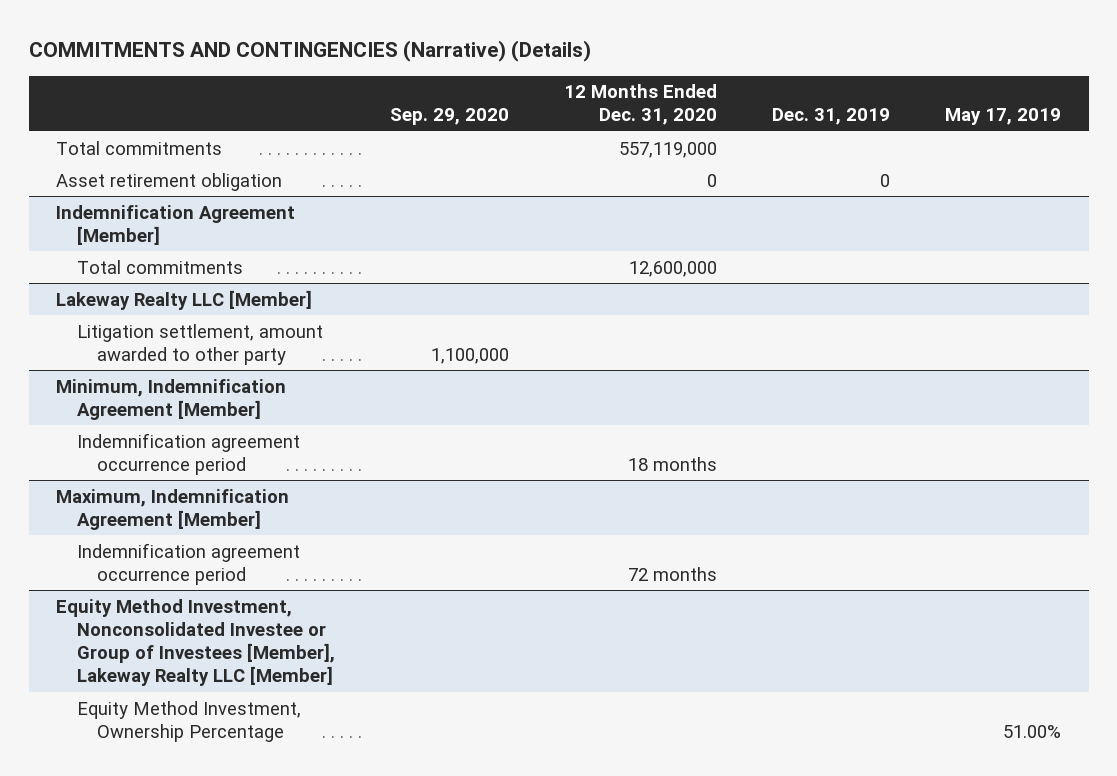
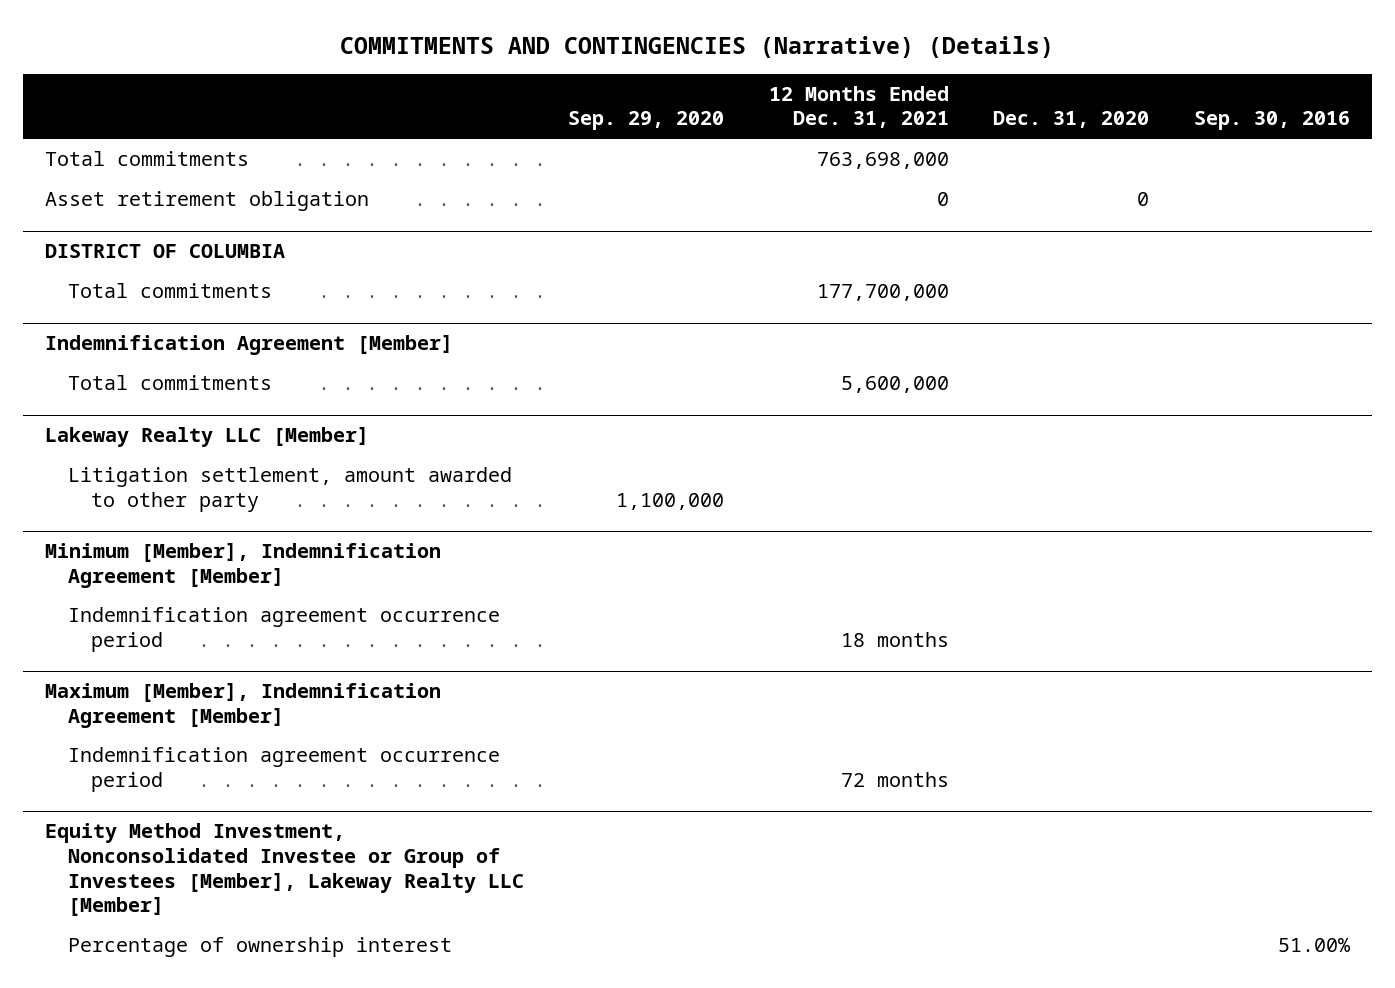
[563,84,717,126] 12 Months Ended Dec. 31, 2020 -> none
[771,108,890,126] Dec. 31, 2019 -> none
[944,108,1061,126] May 17, 2019 -> none
none -> [768,85,949,129] 12 Months Ended Dec. 31, 2021
none -> [993,111,1150,129] Dec. 31, 2020
none -> [1193,111,1350,131] Sep. 30, 2016
none -> [44,244,285,259] DISTRICT OF COLUMBIA
none -> [68,283,273,299] Total commitments
[56,378,287,420] Minimum, Indemnification Agreement [Member] -> [44,543,441,588] Minimum [Member], Indemnification Agreement [Member]
[56,488,290,530] Maximum, Indemnification Agreement [Member] -> [44,683,441,728] Maximum [Member], Indemnification Agreement [Member]
[76,700,301,742] Equity Method Investment, Ownership Percentage -> [68,937,453,958] Percentage of ownership interest

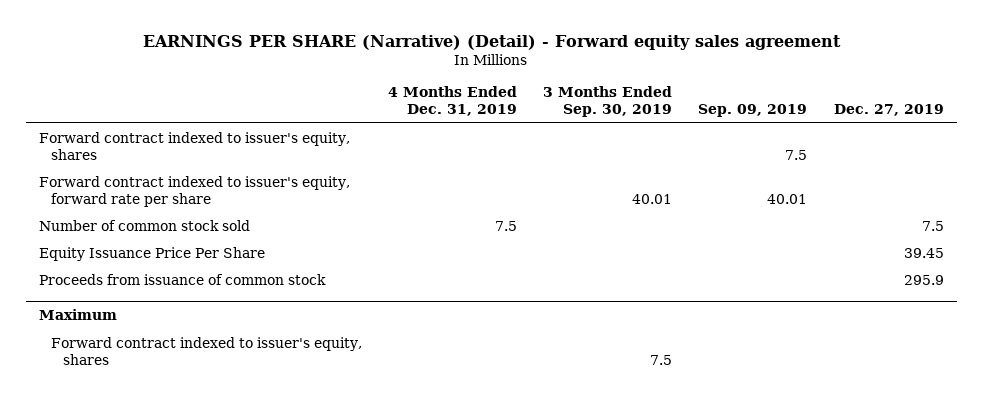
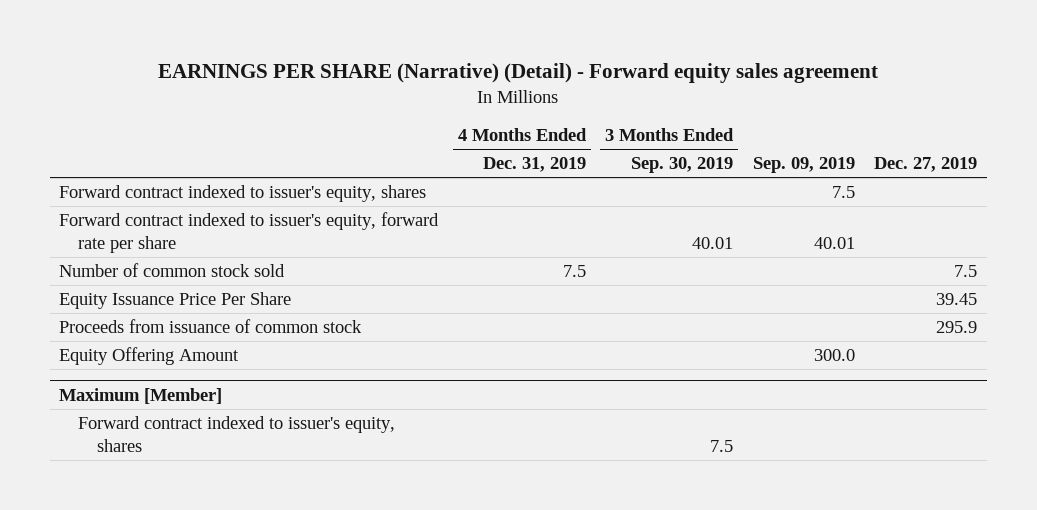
none -> [59,347,240,366] Equity Offering Amount
[39,309,118,321] Maximum -> [59,387,223,404] Maximum [Member]

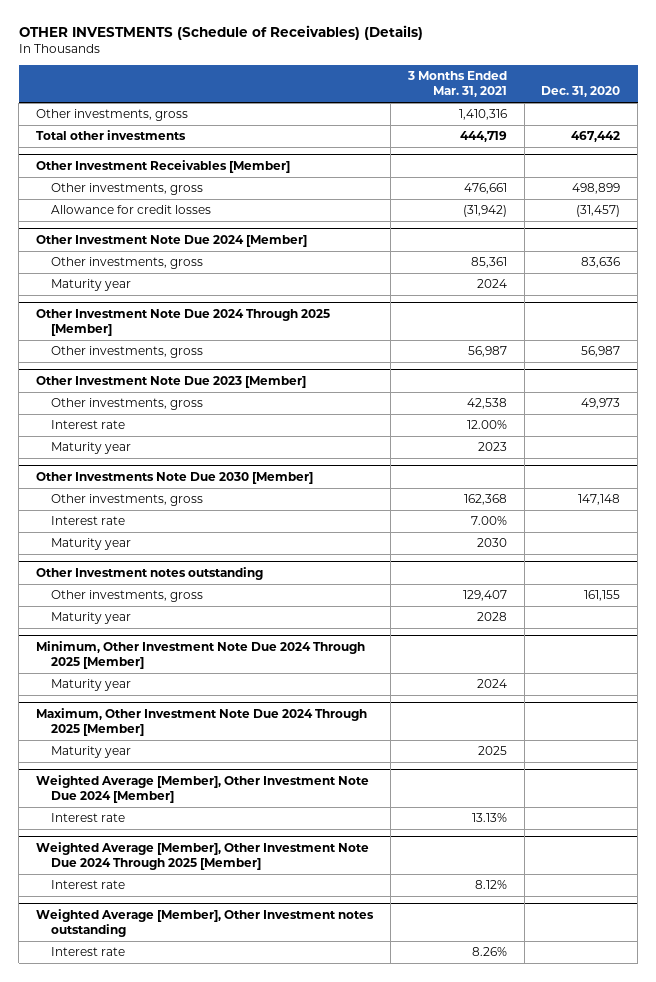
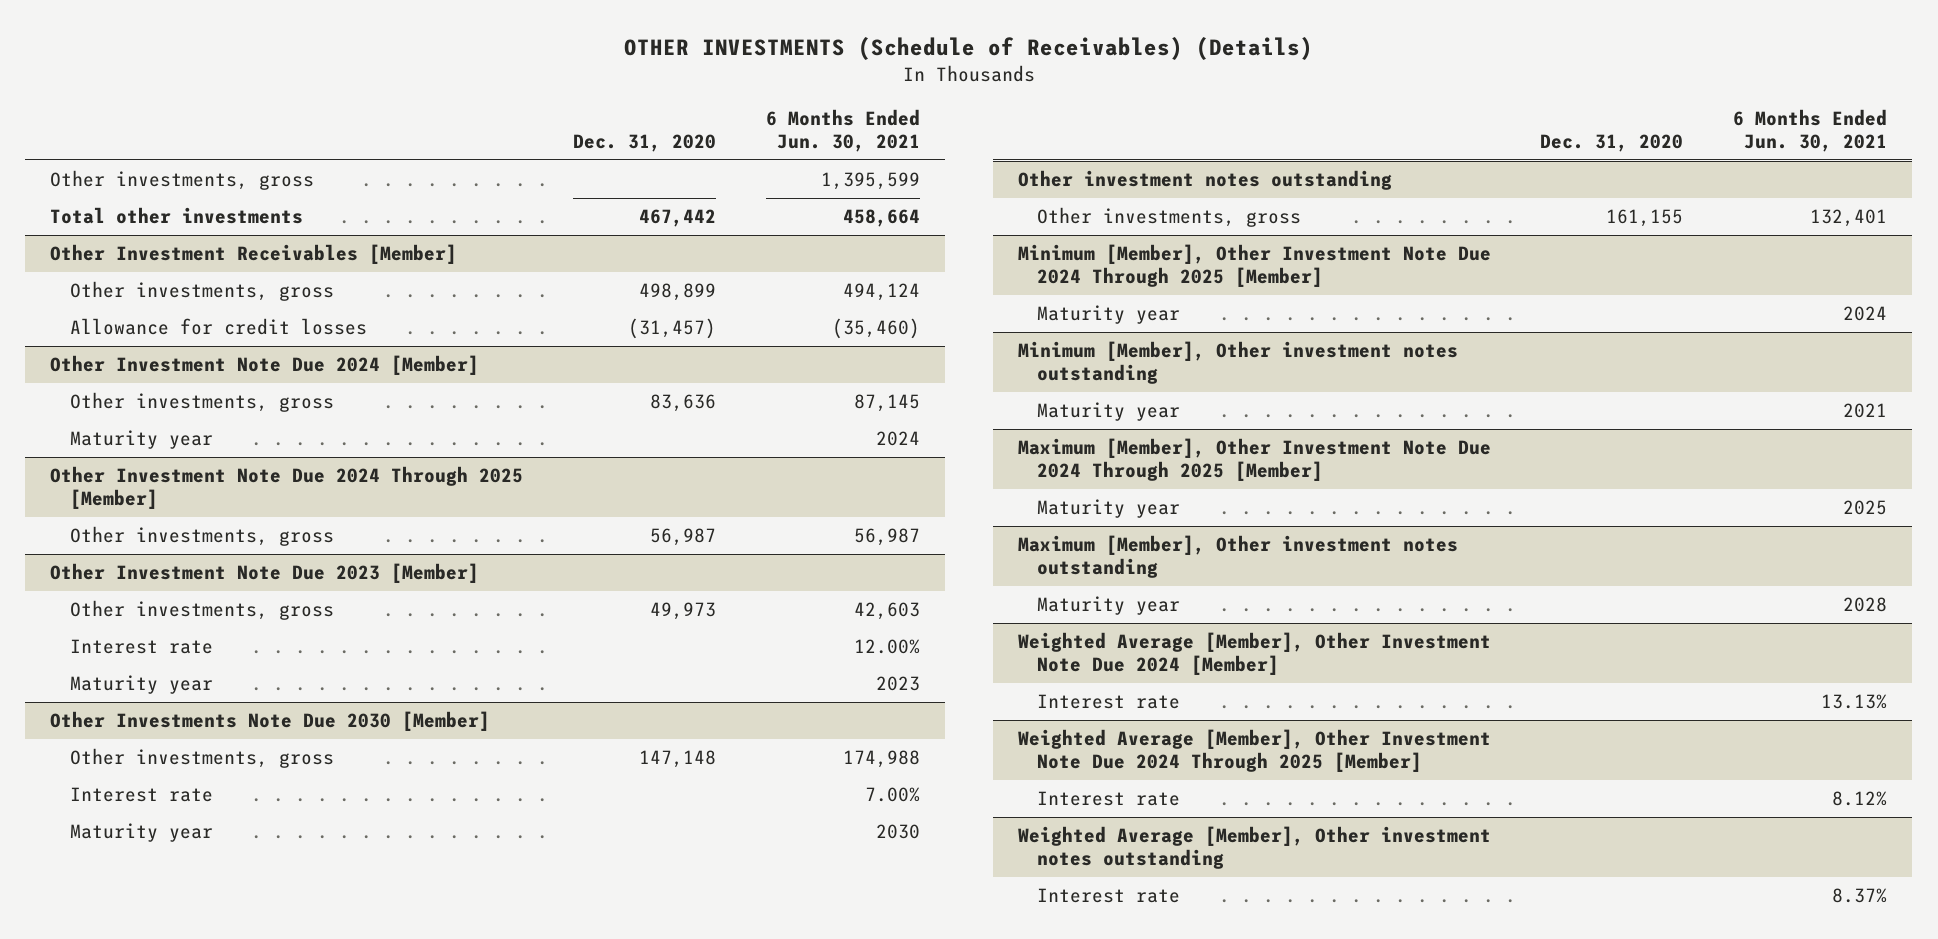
[406,71,507,98] 3 Months Ended Mar. 31, 2021 -> none
none -> [766,108,921,152] 6 Months Ended Jun. 30, 2021
[35,566,263,580] Other Investment notes outstanding -> [1017,170,1392,191] Other investment notes outstanding
[51,612,132,625] Maturity year -> none
[35,640,365,670] Minimum, Other Investment Note Due 2024 Through 2025 [Member] -> [1017,244,1491,288] Minimum [Member], Other Investment Note Due 2024 Through 2025 [Member]
none -> [1017,341,1458,385] Minimum [Member], Other investment notes outstanding
none -> [1037,402,1181,422] Maturity year
[35,707,367,737] Maximum, Other Investment Note Due 2024 Through 2025 [Member] -> [1017,438,1491,482] Maximum [Member], Other Investment Note Due 2024 Through 2025 [Member]
none -> [1017,535,1458,579] Maximum [Member], Other investment notes outstanding
none -> [1037,596,1181,616] Maturity year
[35,908,374,938] Weighted Average [Member], Other Investment notes outstanding -> [1017,826,1491,870] Weighted Average [Member], Other investment notes outstanding

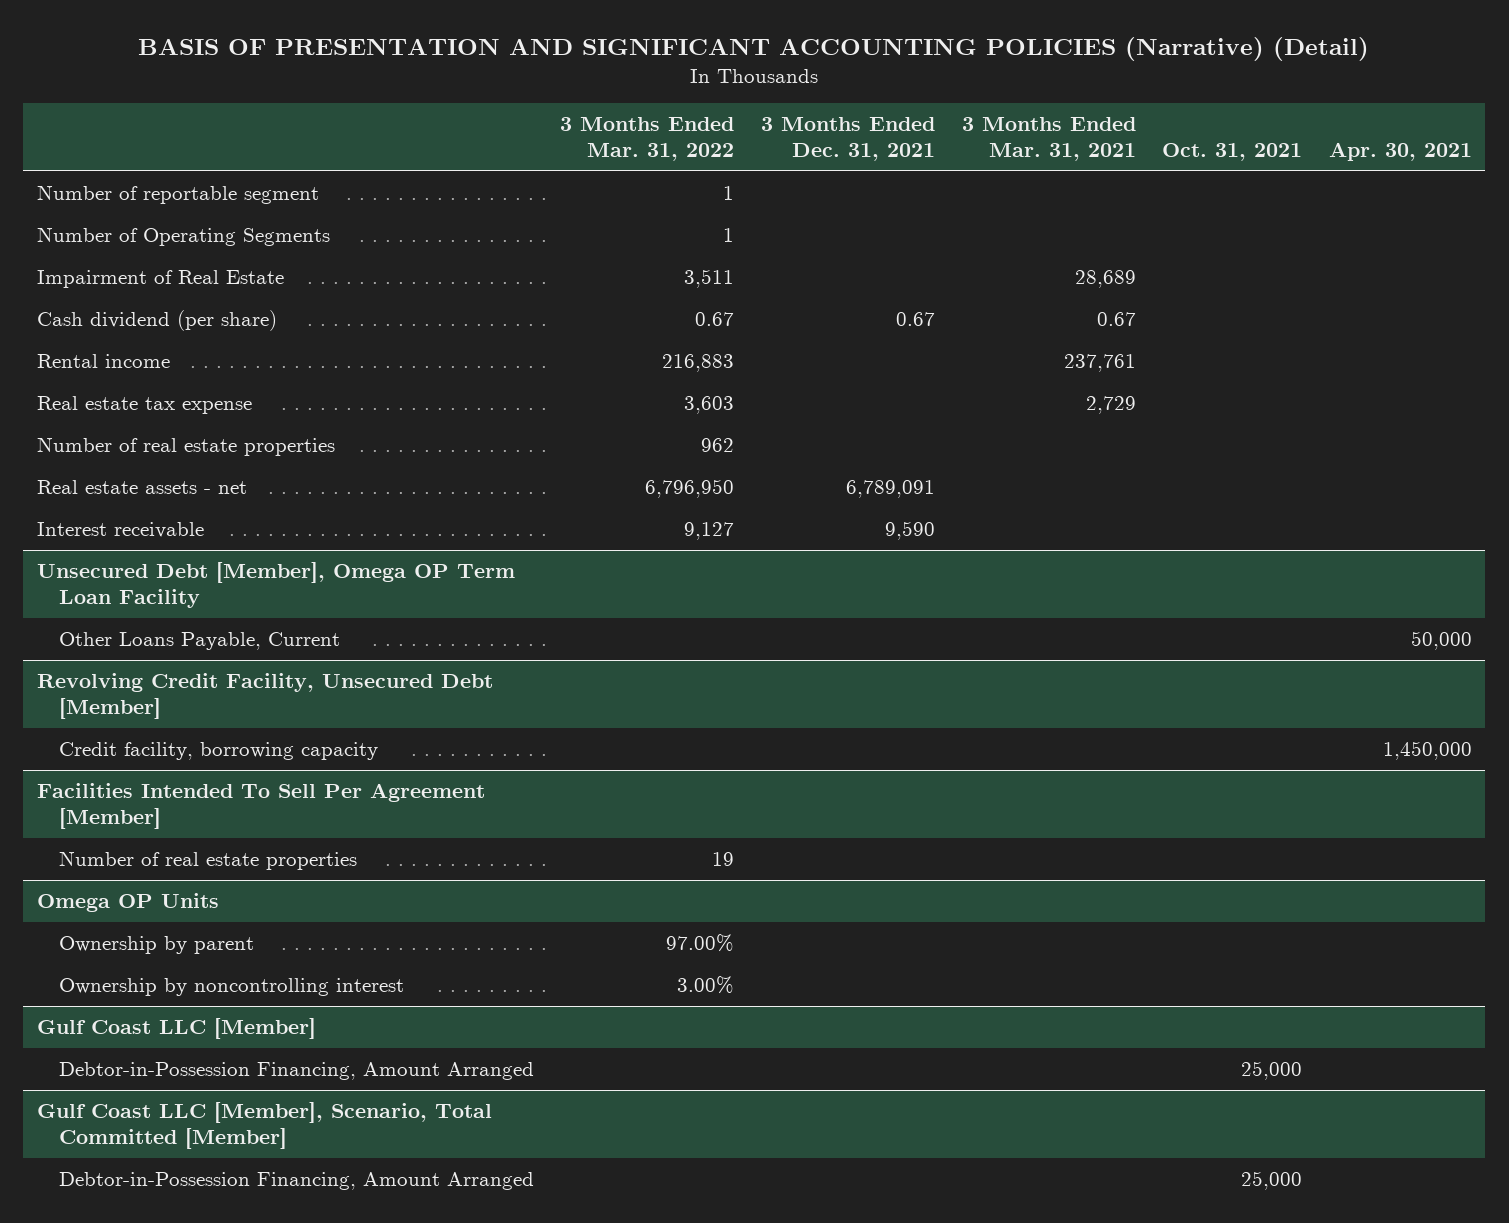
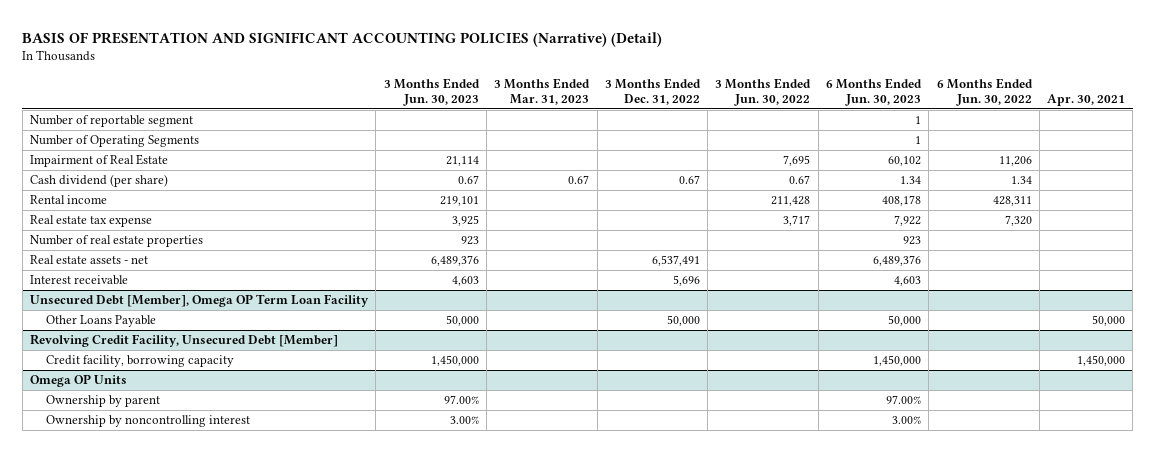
[560,116,735,161] 3 Months Ended Mar. 31, 2022 -> none
[761,116,936,161] 3 Months Ended Dec. 31, 2021 -> none
[961,116,1136,161] 3 Months Ended Mar. 31, 2021 -> none
[1162,142,1303,161] Oct. 31, 2021 -> none
none -> [383,77,480,106] 3 Months Ended Jun. 30, 2023
none -> [494,77,591,105] 3 Months Ended Mar. 31, 2023
none -> [604,77,701,105] 3 Months Ended Dec. 31, 2022
none -> [715,77,812,106] 3 Months Ended Jun. 30, 2022
none -> [826,77,923,106] 6 Months Ended Jun. 30, 2023
none -> [936,77,1033,106] 6 Months Ended Jun. 30, 2022
[58,631,340,650] Other Loans Payable, Current -> [46,315,157,328] Other Loans Payable
[36,782,485,830] Facilities Intended To Sell Per Agreement [Member] -> none
[58,850,357,870] Number of real estate properties -> none
[36,1017,316,1039] Gulf Coast LLC [Member] -> none
[58,1061,534,1080] Debtor-in-Possession Financing, Amount Arranged -> none
[36,1101,492,1150] Gulf Coast LLC [Member], Scenario, Total Committed [Member] -> none
[58,1171,534,1190] Debtor-in-Possession Financing, Amount Arranged -> none

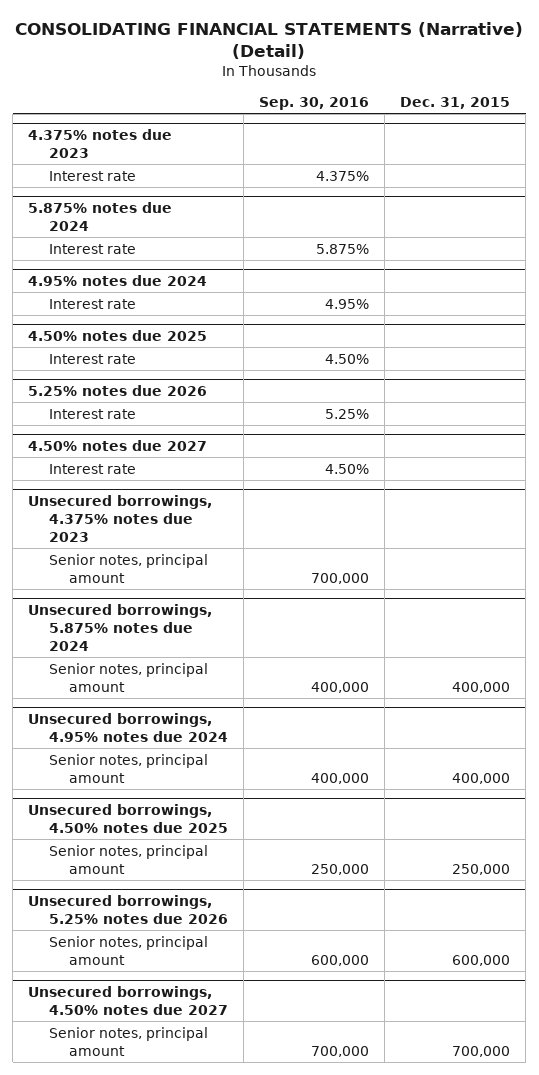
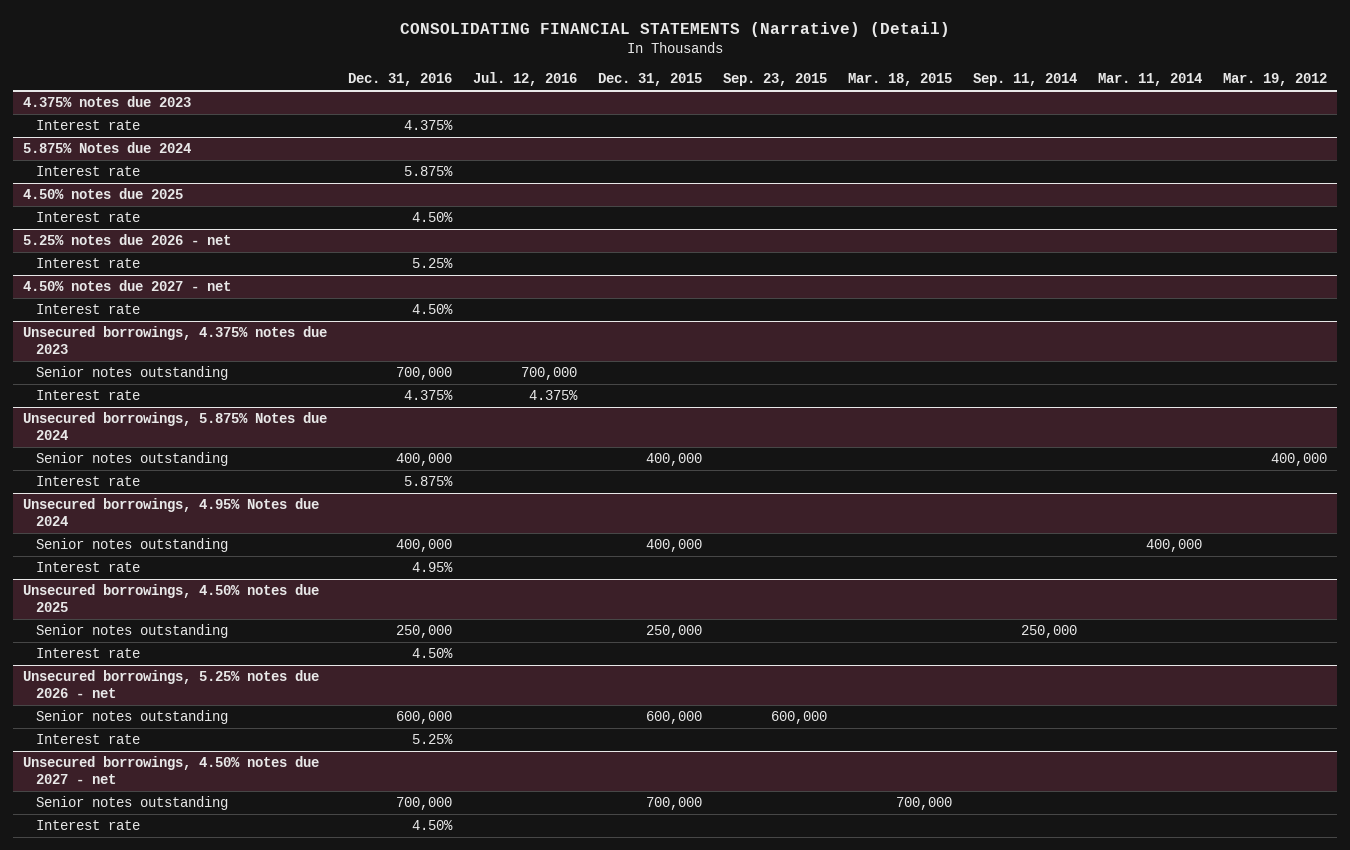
[259,97,370,111] Sep. 30, 2016 -> none
none -> [348,72,453,86] Dec. 31, 2016
none -> [473,71,578,86] Jul. 12, 2016
none -> [722,72,827,86] Sep. 23, 2015
none -> [847,72,952,86] Mar. 18, 2015
none -> [972,72,1077,86] Sep. 11, 2014
none -> [1097,72,1202,86] Mar. 11, 2014
none -> [1222,72,1327,86] Mar. 19, 2012
[28,201,173,231] 5.875% notes due 2024 -> [23,142,192,154] 5.875% Notes due 2024
[28,274,208,286] 4.95% notes due 2024 -> none
[48,298,136,309] Interest rate -> none
[28,384,208,396] 5.25% notes due 2026 -> [23,234,232,246] 5.25% notes due 2026 - net
[28,439,208,451] 4.50% notes due 2027 -> [23,280,232,292] 4.50% notes due 2027 - net
[48,553,208,583] Senior notes, principal amount -> [35,366,228,381] Senior notes outstanding
none -> [35,390,140,401] Interest rate
[28,603,213,651] Unsecured borrowings, 5.875% notes due 2024 -> [23,412,328,440] Unsecured borrowings, 5.875% Notes due 2024
[48,662,208,692] Senior notes, principal amount -> [35,452,228,467] Senior notes outstanding
none -> [35,476,140,487] Interest rate
[28,712,228,742] Unsecured borrowings, 4.95% notes due 2024 -> [23,498,320,526] Unsecured borrowings, 4.95% Notes due 2024
[48,753,208,783] Senior notes, principal amount -> [35,538,228,553] Senior notes outstanding
none -> [35,562,140,573] Interest rate
[48,844,208,874] Senior notes, principal amount -> [35,624,228,639] Senior notes outstanding
none -> [35,648,140,659] Interest rate
[28,894,228,924] Unsecured borrowings, 5.25% notes due 2026 -> [23,670,320,698] Unsecured borrowings, 5.25% notes due 2026 - net
[48,935,208,965] Senior notes, principal amount -> [35,710,228,725] Senior notes outstanding
none -> [35,734,140,745] Interest rate
[28,985,228,1015] Unsecured borrowings, 4.50% notes due 2027 -> [23,756,320,784] Unsecured borrowings, 4.50% notes due 2027 - net
[48,1026,208,1056] Senior notes, principal amount -> [35,796,228,811] Senior notes outstanding
none -> [35,820,140,831] Interest rate

